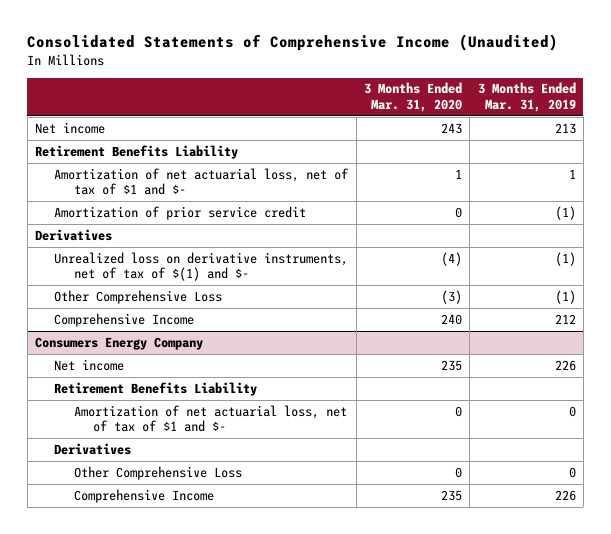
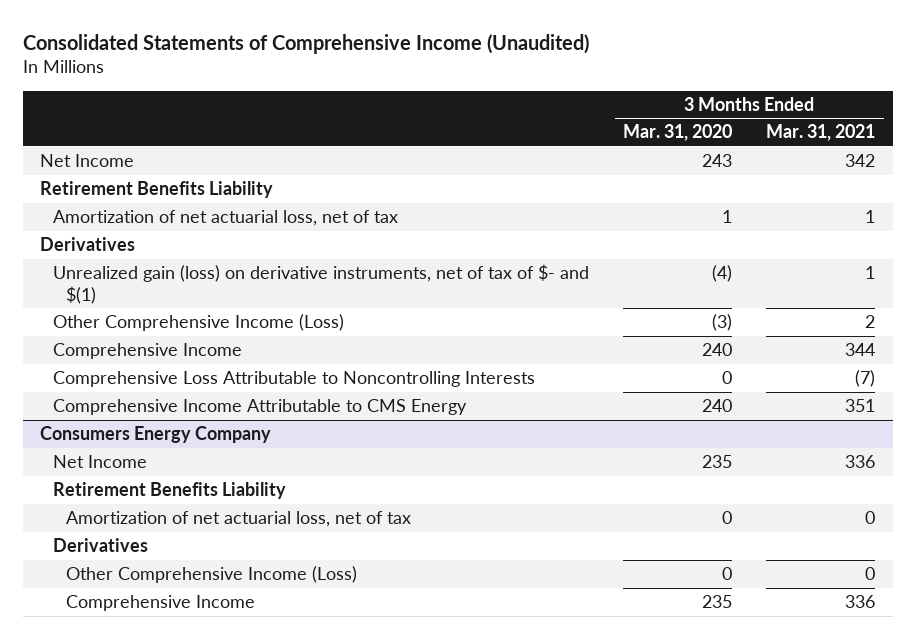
[477,82,576,112] 3 Months Ended Mar. 31, 2019 -> none
none -> [766,124,876,142] Mar. 31, 2021
[34,121,105,134] Net income -> [39,154,134,168] Net Income
[54,205,307,220] Amortization of prior service credit -> none
[54,167,350,196] Amortization of net actuarial loss, net of tax of $1 and $- -> [52,210,398,227] Amortization of net actuarial loss, net of tax
[54,251,349,282] Unrealized loss on derivative instruments, net of tax of $(1) and $- -> [52,264,589,304] Unrealized gain (loss) on derivative instruments, net of tax of $- and $(1)
[54,289,223,304] Other Comprehensive Loss -> [52,314,344,332] Other Comprehensive Income (Loss)
none -> [52,371,535,388] Comprehensive Loss Attributable to Noncontrolling Interests
none -> [52,399,467,416] Comprehensive Income Attributable to CMS Energy
[54,358,125,371] Net income -> [52,455,147,469] Net Income
[73,404,347,433] Amortization of net actuarial loss, net of tax of $1 and $- -> [65,511,411,528] Amortization of net actuarial loss, net of tax
[73,465,242,480] Other Comprehensive Loss -> [65,566,357,584] Other Comprehensive Income (Loss)

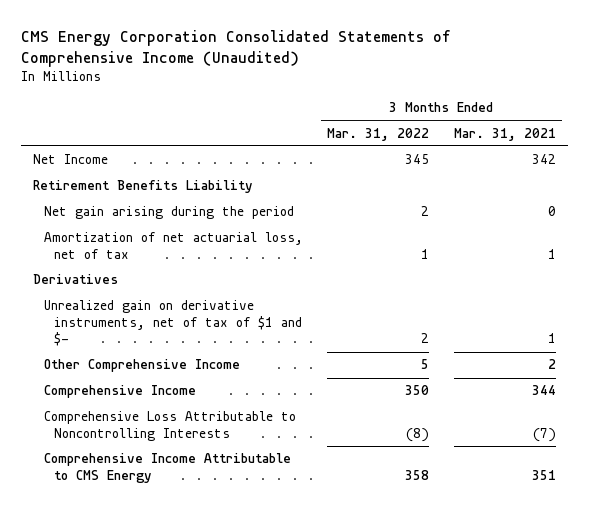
[22,33,589,54] Consolidated Statements of Comprehensive Income (Unaudited) -> [21,30,451,67] CMS Energy Corporation Consolidated Statements of Comprehensive Income (Unaudited)
[623,124,733,142] Mar. 31, 2020 -> none
none -> [327,127,430,141] Mar. 31, 2022
none -> [43,206,294,220] Net gain arising during the period
[52,264,589,304] Unrealized gain (loss) on derivative instruments, net of tax of $- and $(1) -> [43,300,303,347] Unrealized gain on derivative instruments, net of tax of $1 and $-
[52,314,344,332] Other Comprehensive Income (Loss) -> [43,359,240,373] Other Comprehensive Income
[39,426,271,444] Consumers Energy Company -> none
[52,455,147,469] Net Income -> none
[52,482,286,500] Retirement Benefits Liability -> none
[65,511,411,528] Amortization of net actuarial loss, net of tax -> none
[52,538,148,553] Derivatives -> none
[65,566,357,584] Other Comprehensive Income (Loss) -> none
[65,595,255,612] Comprehensive Income -> none

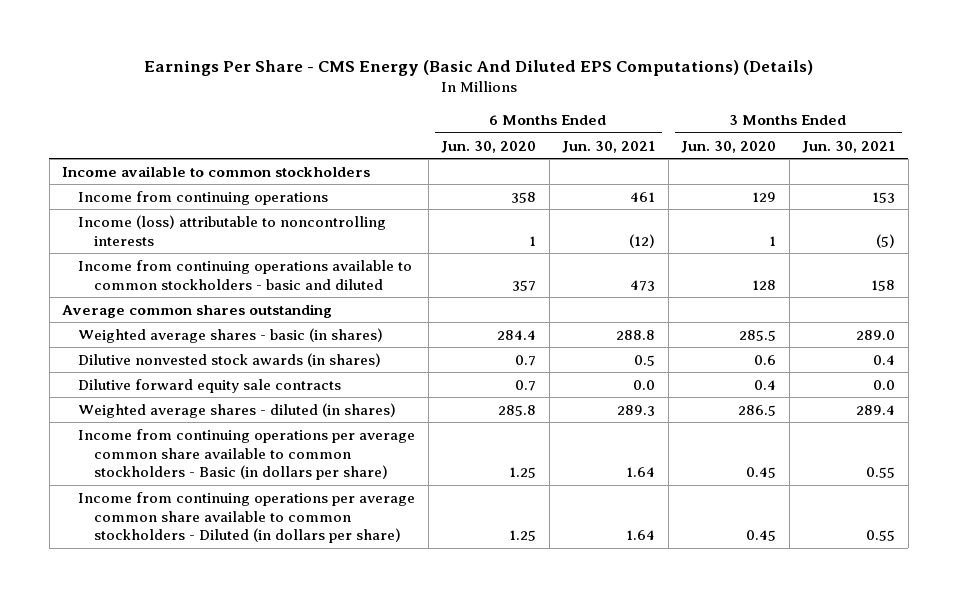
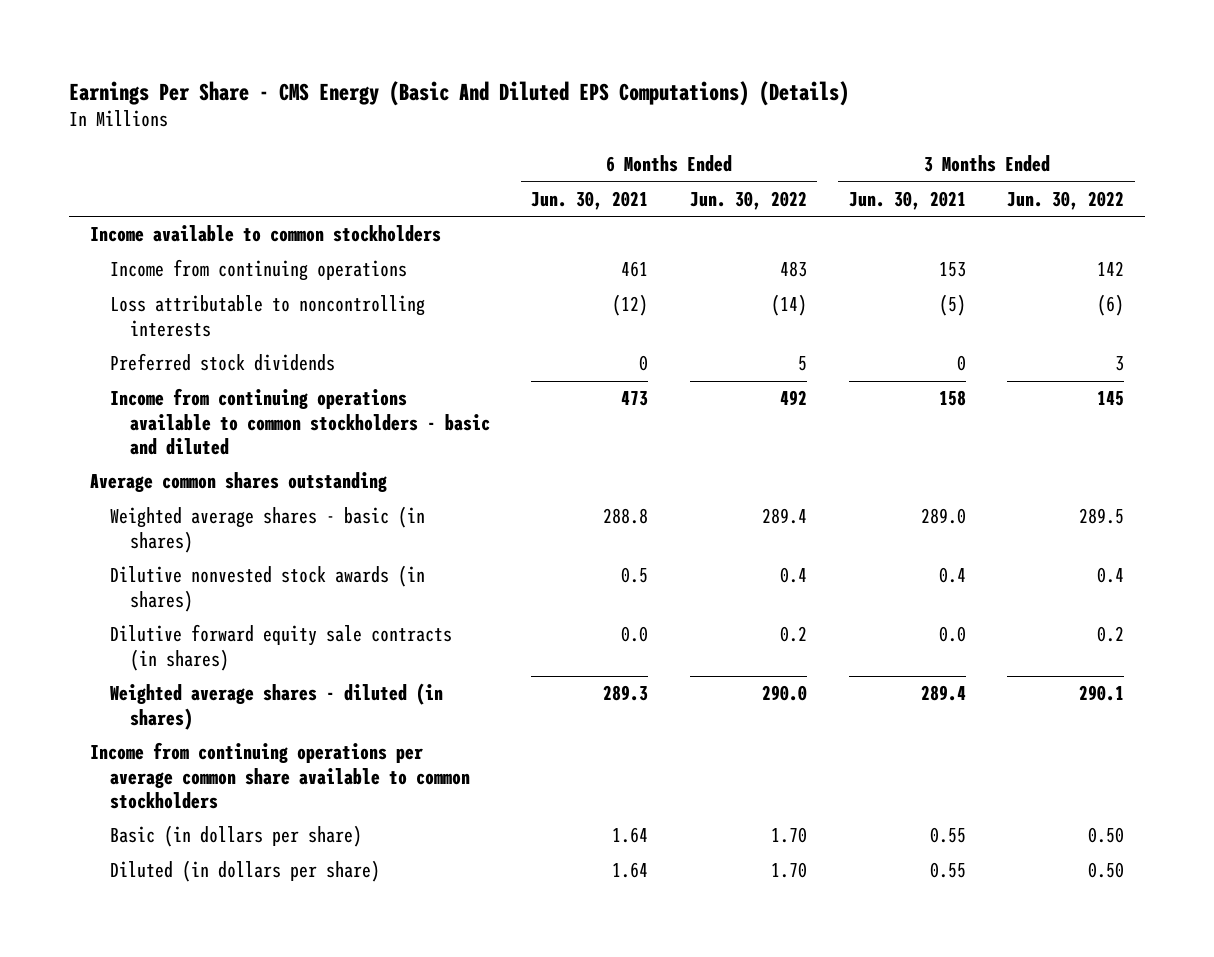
[441,140,537,153] Jun. 30, 2020 -> none
[681,140,777,153] Jun. 30, 2020 -> none
none -> [689,190,807,210] Jun. 30, 2022
none -> [1007,190,1125,210] Jun. 30, 2022
[78,214,387,246] Income (loss) attributable to noncontrolling interests -> [109,295,425,337] Loss attributable to noncontrolling interests
none -> [109,353,335,372] Preferred stock dividends
[78,378,342,393] Dilutive forward equity sale contracts -> [109,624,452,671] Dilutive forward equity sale contracts (in shares)
none -> [89,742,470,809] Income from continuing operations per average common share available to common stockholders
[78,428,416,481] Income from continuing operations per average common share available to common stockholders - Basic (in dollars per share) -> [109,825,362,848] Basic (in dollars per share)
[78,491,416,544] Income from continuing operations per average common share available to common stockholders - Diluted (in dollars per share) -> [109,860,380,883] Diluted (in dollars per share)

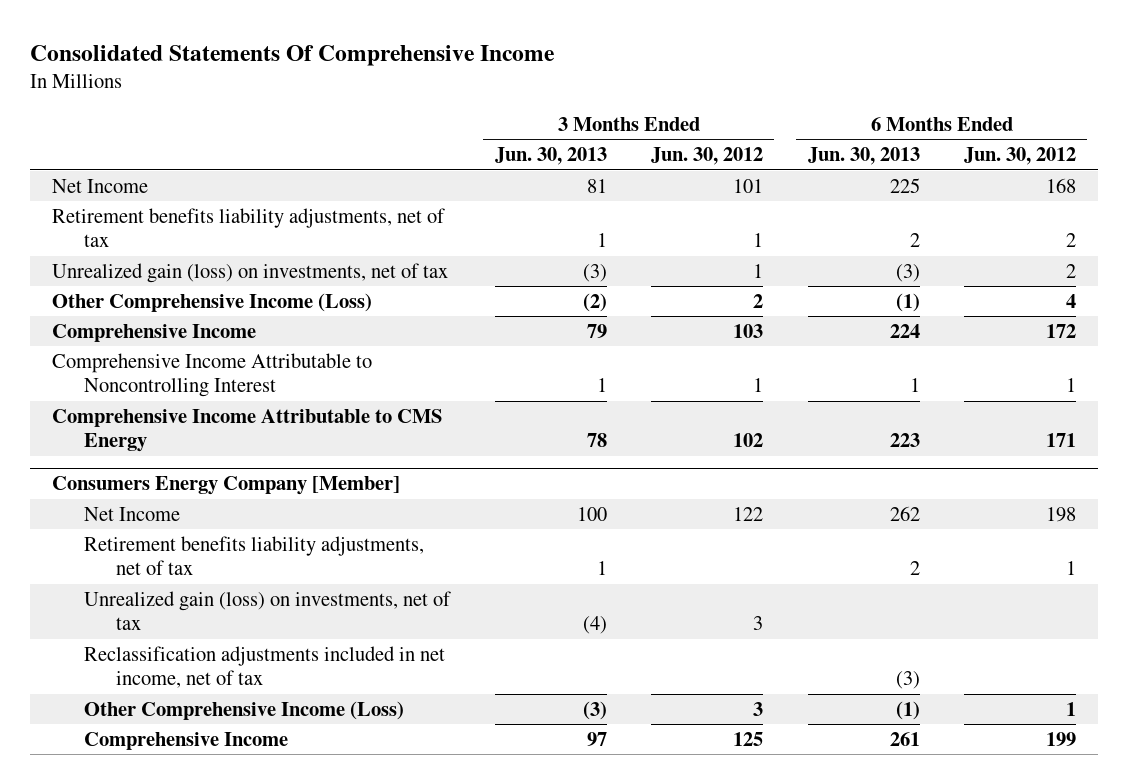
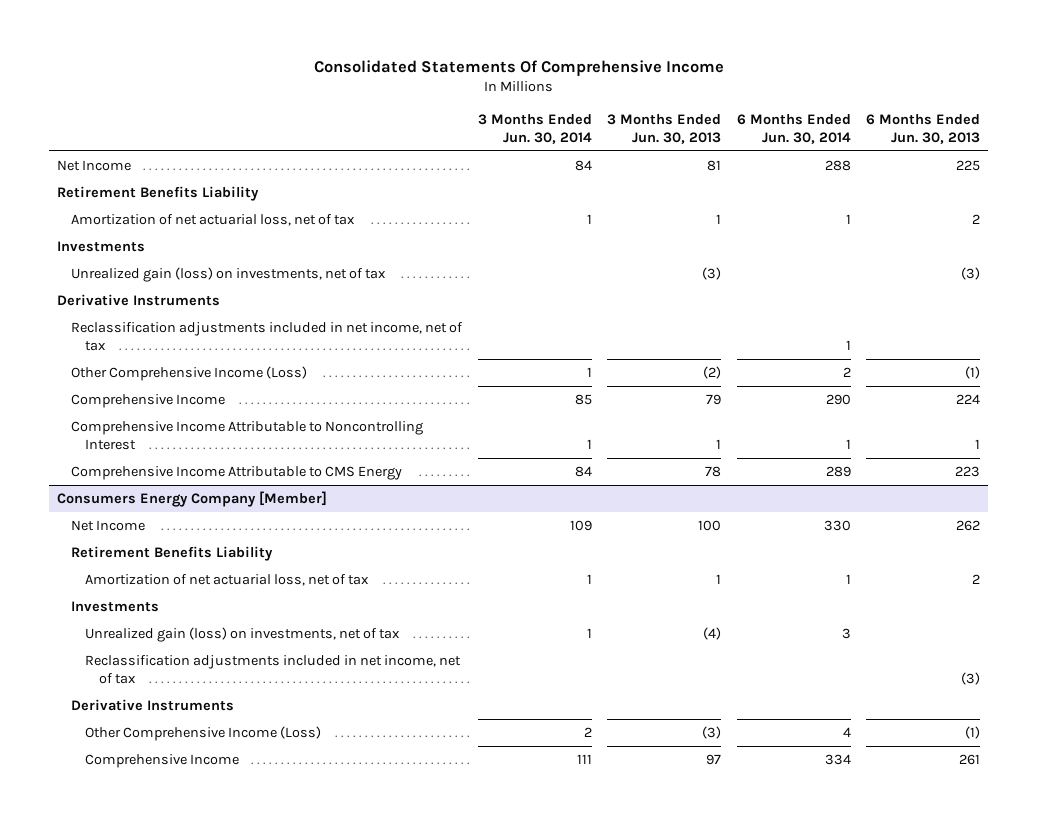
[651,147,764,166] Jun. 30, 2012 -> none
[964,147,1077,166] Jun. 30, 2012 -> none
none -> [477,114,592,144] 3 Months Ended Jun. 30, 2014
none -> [736,114,851,144] 6 Months Ended Jun. 30, 2014
[51,207,445,248] Retirement benefits liability adjustments, net of tax -> none
none -> [57,186,260,202] Retirement Benefits Liability
none -> [71,214,356,227] Amortization of net actuarial loss, net of tax
none -> [57,241,146,253] Investments
none -> [57,294,221,307] Derivative Instruments
none -> [71,322,464,352] Reclassification adjustments included in net income, net of tax
[84,535,425,576] Retirement benefits liability adjustments, net of tax -> none
none -> [71,546,274,562] Retirement Benefits Liability
none -> [85,574,370,587] Amortization of net actuarial loss, net of tax
none -> [71,601,160,613] Investments
none -> [71,699,235,712] Derivative Instruments

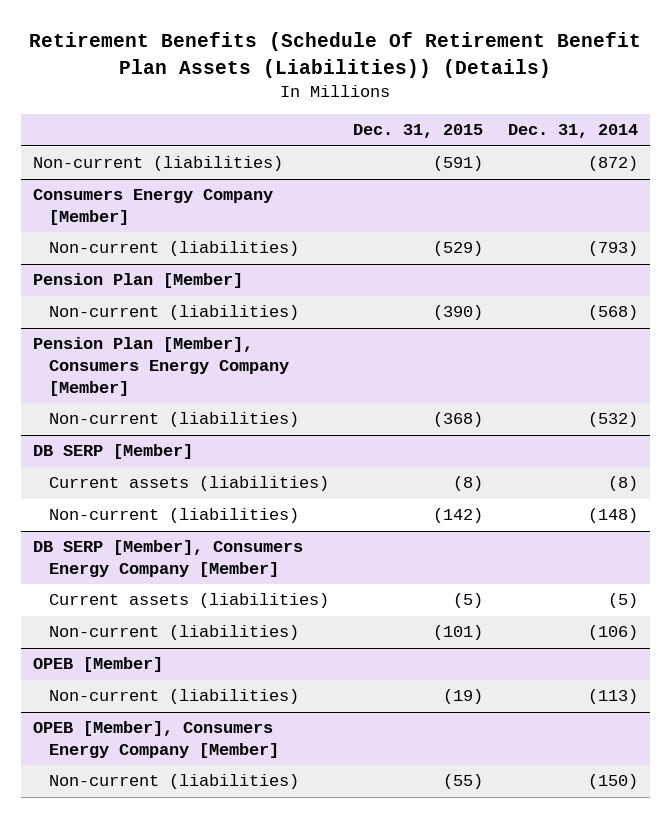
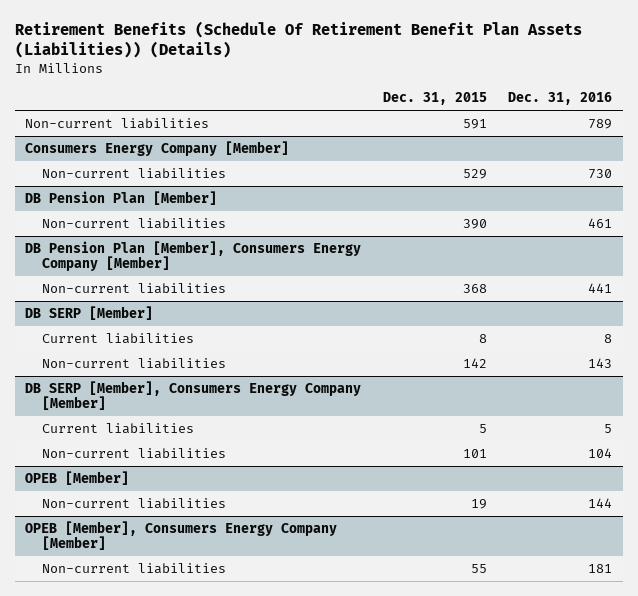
[507,124,638,139] Dec. 31, 2014 -> none
none -> [508,92,613,106] Dec. 31, 2016
[33,156,284,172] Non-current (liabilities) -> [25,117,210,129] Non-current liabilities
[433,156,484,172] (591) -> [462,118,487,129] 591
[49,241,300,257] Non-current (liabilities) -> [42,167,227,179] Non-current liabilities
[433,241,484,257] (529) -> [462,168,487,179] 529
[33,273,244,289] Pension Plan [Member] -> [25,190,218,205] DB Pension Plan [Member]
[49,305,300,321] Non-current (liabilities) -> [42,217,227,229] Non-current liabilities
[433,305,484,321] (390) -> [462,218,487,229] 390
[33,337,290,396] Pension Plan [Member], Consumers Energy Company [Member] -> [25,240,362,272] DB Pension Plan [Member], Consumers Energy Company [Member]
[49,412,300,428] Non-current (liabilities) -> [42,282,227,294] Non-current liabilities
[433,412,484,428] (368) -> [462,283,487,293] 368
[49,476,330,492] Current assets (liabilities) -> [42,332,195,344] Current liabilities
[453,476,484,492] (8) -> [478,333,487,343] 8
[49,508,300,524] Non-current (liabilities) -> [42,357,227,369] Non-current liabilities
[433,508,484,524] (142) -> [462,357,487,368] 142
[49,593,330,609] Current assets (liabilities) -> [42,422,195,434] Current liabilities
[453,593,484,609] (5) -> [478,423,487,433] 5
[49,625,300,641] Non-current (liabilities) -> [42,447,227,459] Non-current liabilities
[433,625,484,641] (101) -> [462,448,487,458] 101
[49,689,300,705] Non-current (liabilities) -> [42,497,227,509] Non-current liabilities
[443,689,484,705] (19) -> [470,498,487,509] 19
[49,774,300,790] Non-current (liabilities) -> [42,562,227,574] Non-current liabilities
[443,774,484,790] (55) -> [470,563,487,573] 55

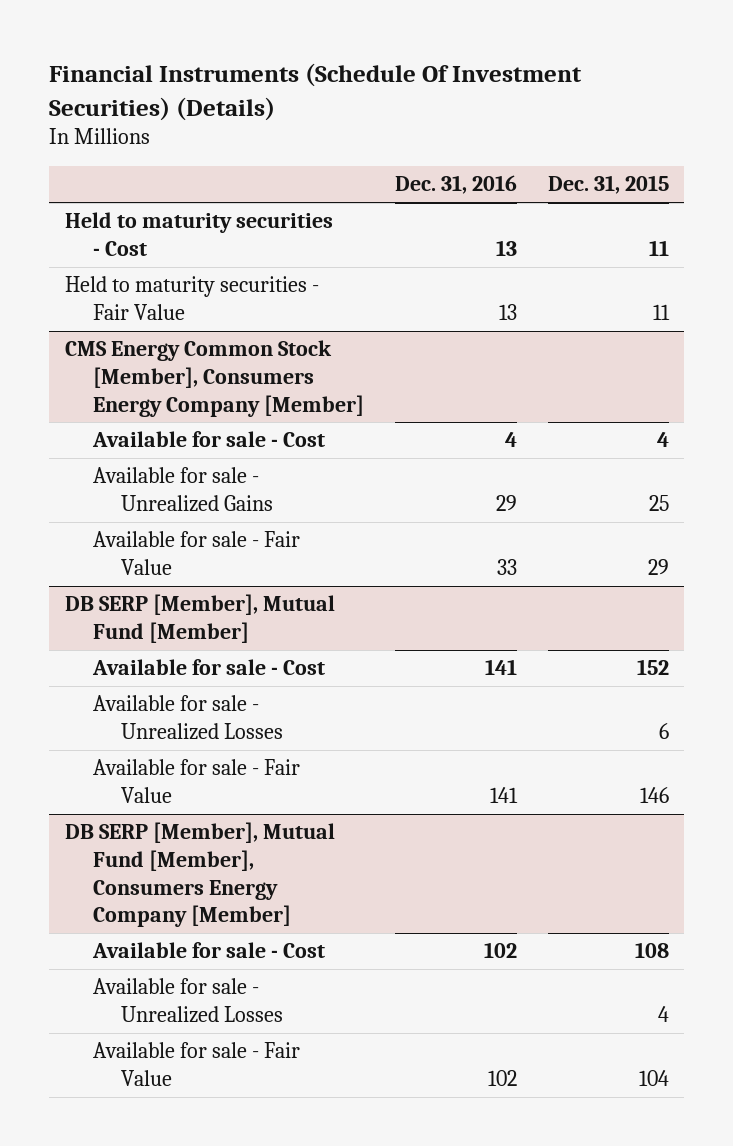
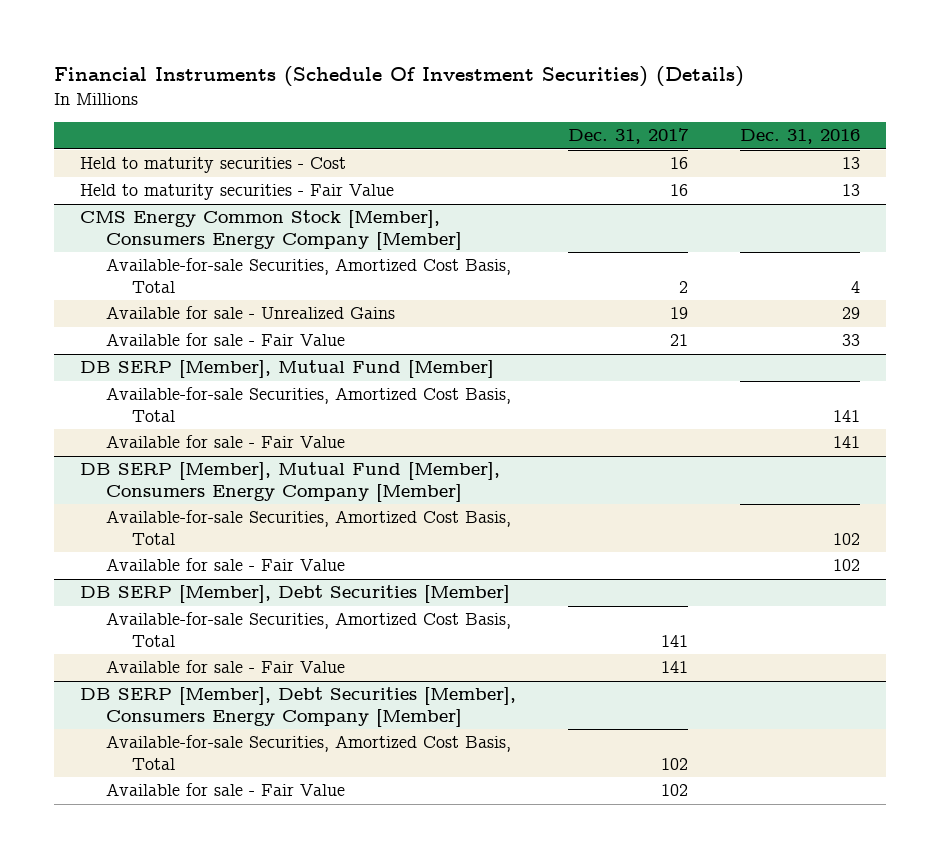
[547,175,669,195] Dec. 31, 2015 -> none
none -> [568,128,690,145] Dec. 31, 2017
[92,431,326,448] Available for sale - Cost -> [105,258,511,293] Available-for-sale Securities, Amortized Cost Basis, Total
[93,695,284,740] Available for sale - Unrealized Losses -> none
[92,659,326,676] Available for sale - Cost -> [105,387,511,422] Available-for-sale Securities, Amortized Cost Basis, Total
[93,978,284,1023] Available for sale - Unrealized Losses -> none
[92,942,326,959] Available for sale - Cost -> [105,510,511,545] Available-for-sale Securities, Amortized Cost Basis, Total
none -> [80,585,511,604] DB SERP [Member], Debt Securities [Member]
none -> [105,612,511,647] Available-for-sale Securities, Amortized Cost Basis, Total
none -> [105,660,345,674] Available for sale - Fair Value
none -> [80,687,517,727] DB SERP [Member], Debt Securities [Member], Consumers Energy Company [Member]
none -> [105,735,511,770] Available-for-sale Securities, Amortized Cost Basis, Total
none -> [105,783,345,797] Available for sale - Fair Value

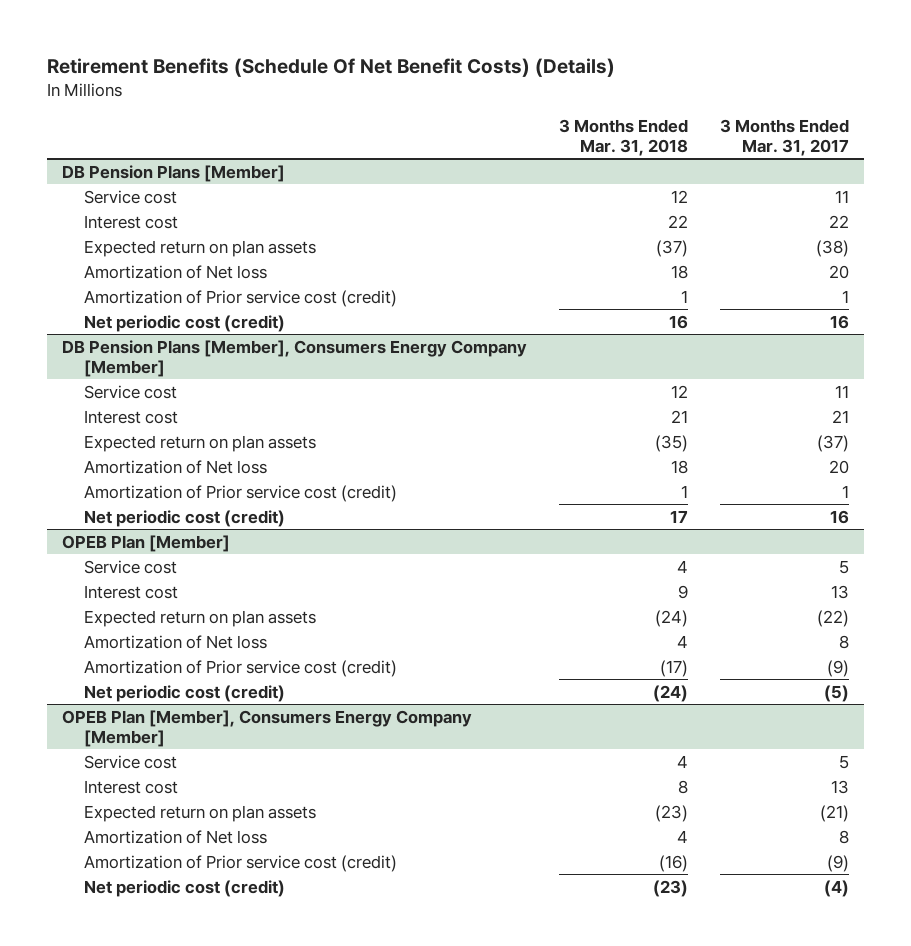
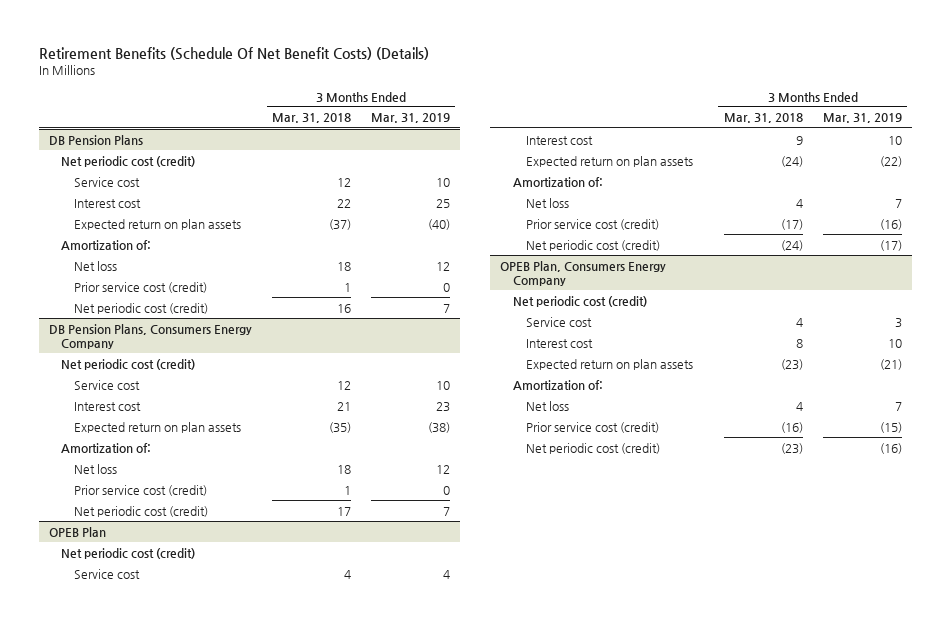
[719,118,849,156] 3 Months Ended Mar. 31, 2017 -> none
none -> [370,113,450,124] Mar. 31, 2019
[62,164,286,182] DB Pension Plans [Member] -> [48,134,143,145] DB Pension Plans
none -> [61,155,196,167] Net periodic cost (credit)
none -> [61,239,152,250] Amortization of:
[83,264,267,279] Amortization of Net loss -> [73,260,117,271] Net loss
[83,289,397,307] Amortization of Prior service cost (credit) -> [73,281,207,293] Prior service cost (credit)
[62,339,528,377] DB Pension Plans [Member], Consumers Energy Company [Member] -> [48,323,252,350] DB Pension Plans, Consumers Energy Company
none -> [61,358,196,370] Net periodic cost (credit)
none -> [61,442,152,453] Amortization of:
[83,459,267,474] Amortization of Net loss -> [73,463,117,474] Net loss
[83,484,397,502] Amortization of Prior service cost (credit) -> [73,484,207,496] Prior service cost (credit)
[62,534,231,552] OPEB Plan [Member] -> [48,526,106,537] OPEB Plan
none -> [61,547,196,559] Net periodic cost (credit)
none -> [512,176,603,187] Amortization of:
[83,634,267,649] Amortization of Net loss -> [525,197,569,208] Net loss
[83,659,397,677] Amortization of Prior service cost (credit) -> [525,218,659,230] Prior service cost (credit)
[62,709,473,747] OPEB Plan [Member], Consumers Energy Company [Member] -> [500,260,667,287] OPEB Plan, Consumers Energy Company
none -> [512,295,647,307] Net periodic cost (credit)
none -> [512,379,603,390] Amortization of:
[83,829,267,844] Amortization of Net loss -> [525,400,569,411] Net loss
[83,854,397,872] Amortization of Prior service cost (credit) -> [525,421,659,433] Prior service cost (credit)

